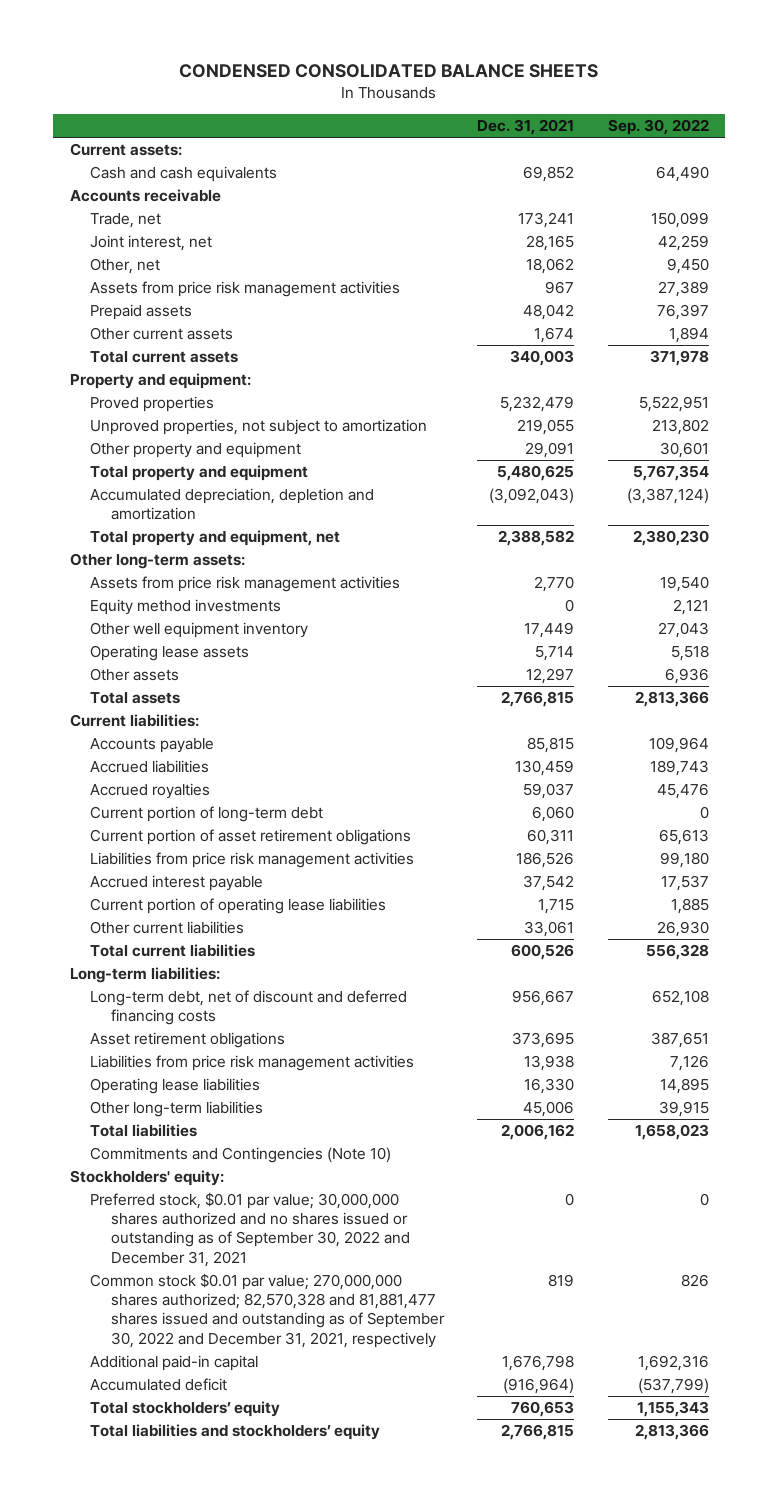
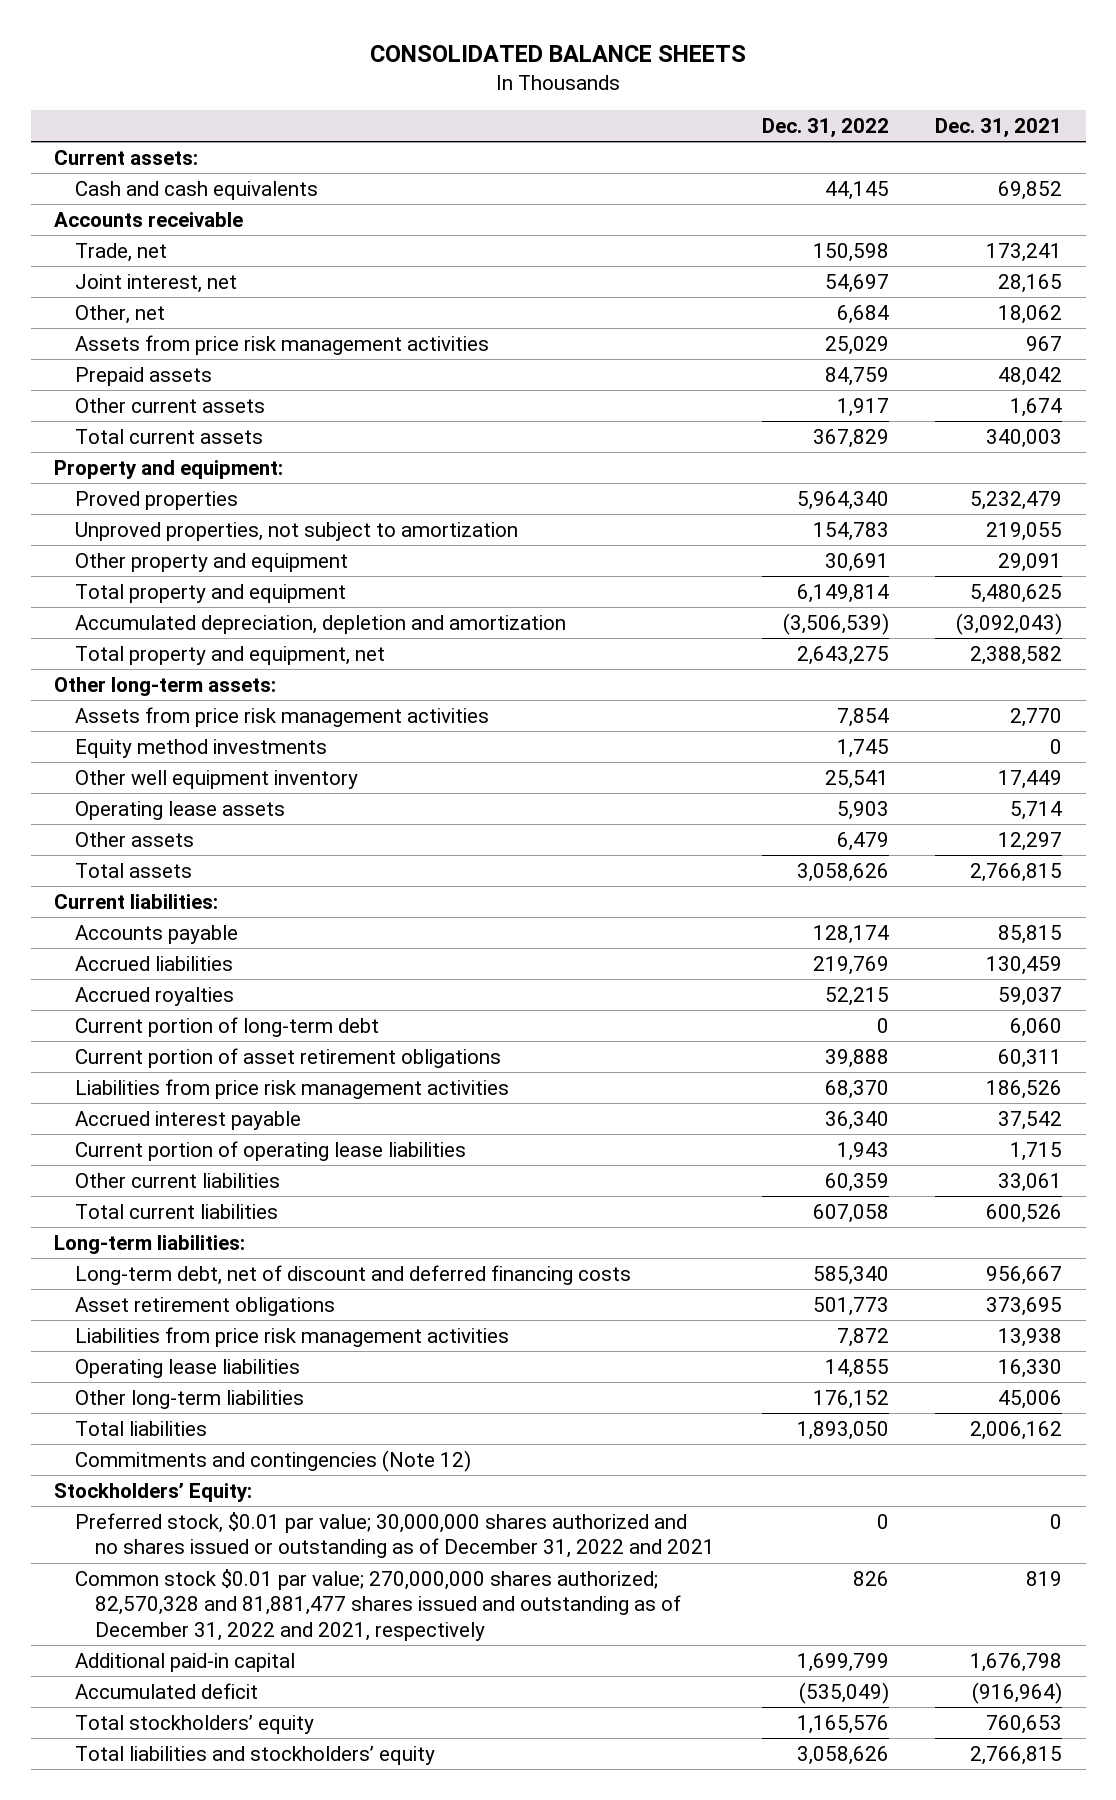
[179,64,599,79] CONDENSED CONSOLIDATED BALANCE SHEETS -> [370,45,747,63] CONSOLIDATED BALANCE SHEETS
[607,119,709,136] Sep. 30, 2022 -> none
none -> [761,118,889,139] Dec. 31, 2022
[90,1147,392,1164] Commitments and Contingencies (Note 10) -> [74,1449,471,1472] Commitments and contingencies (Note 12)
[69,1170,224,1187] Stockholders' equity: -> [53,1482,252,1502] Stockholdersʼ Equity:
[90,1192,410,1267] Preferred stock, $0.01 par value; 30,000,000 shares authorized and no shares issued or outstanding as of September 30, 2022 and December 31, 2021 -> [74,1511,716,1559] Preferred stock, $0.01 par value; 30,000,000 shares authorized and no shares issued or outstanding as of December 31, 2022 and 2021
[90,1273,445,1348] Common stock $0.01 par value; 270,000,000 shares authorized; 82,570,328 and 81,881,477 shares issued and outstanding as of September 30, 2022 and December 31, 2021, respectively -> [74,1568,682,1642] Common stock $0.01 par value; 270,000,000 shares authorized; 82,570,328 and 81,881,477 shares issued and outstanding as of December 31, 2022 and 2021, respectively

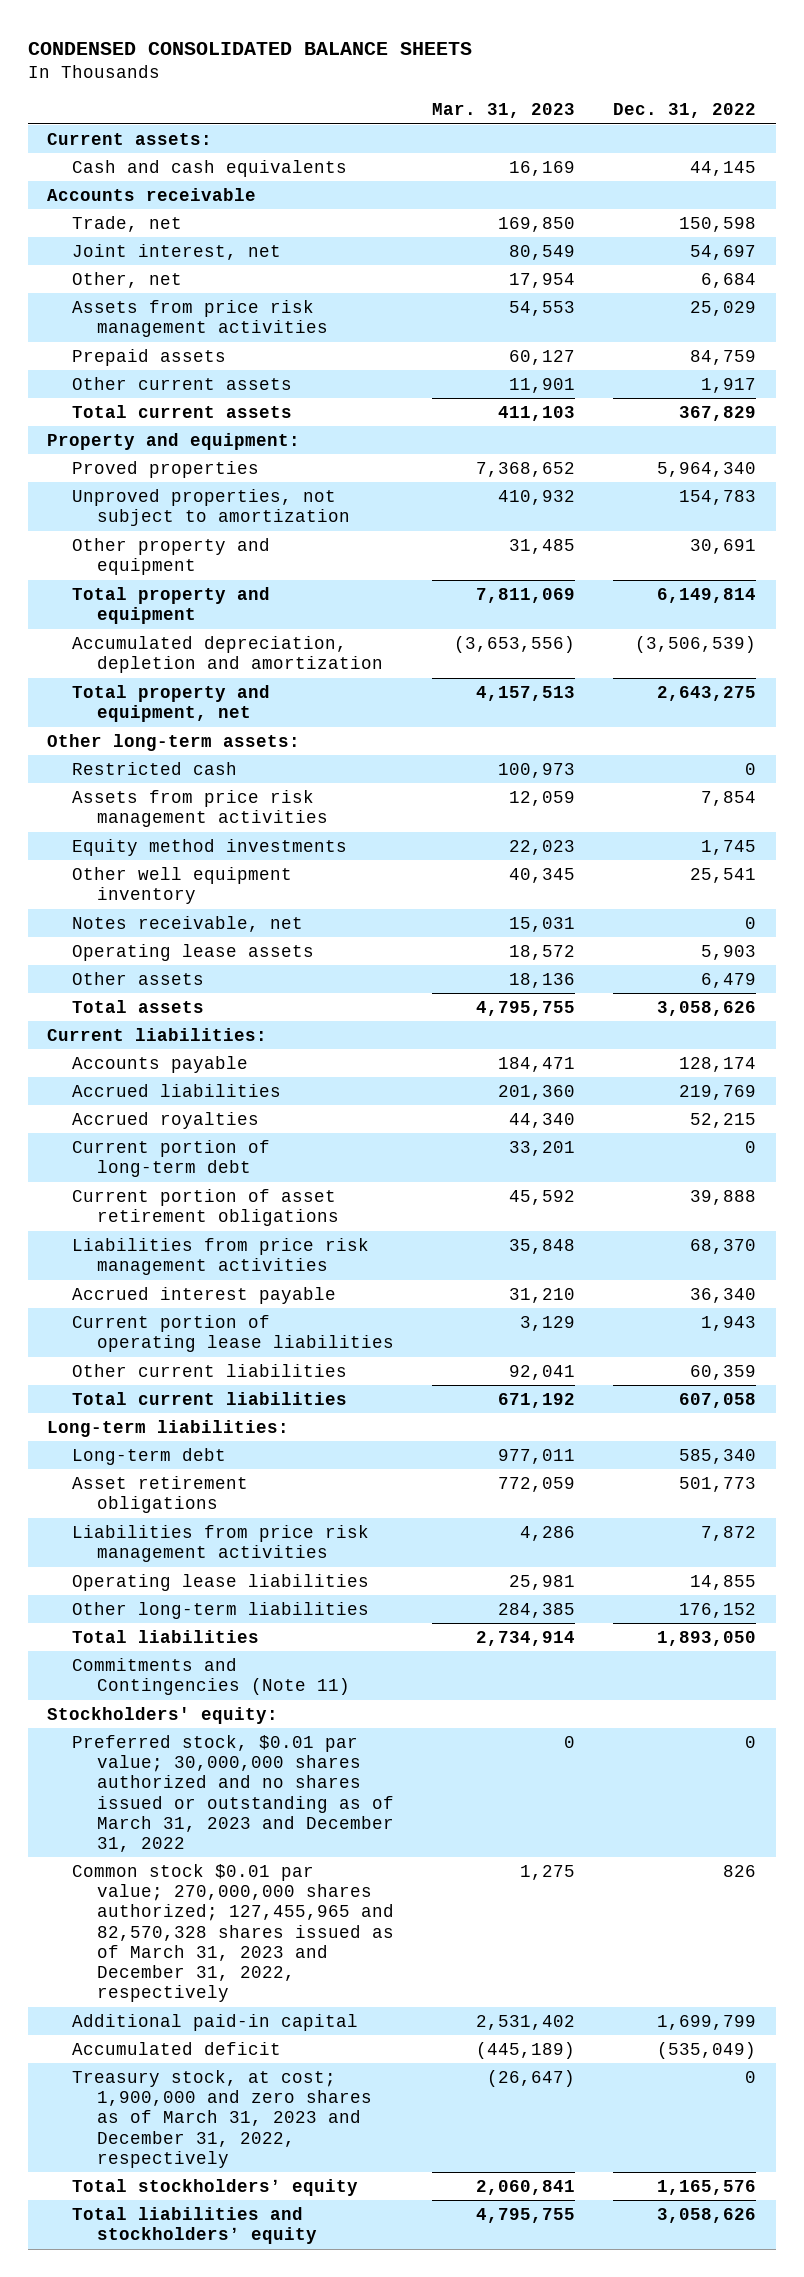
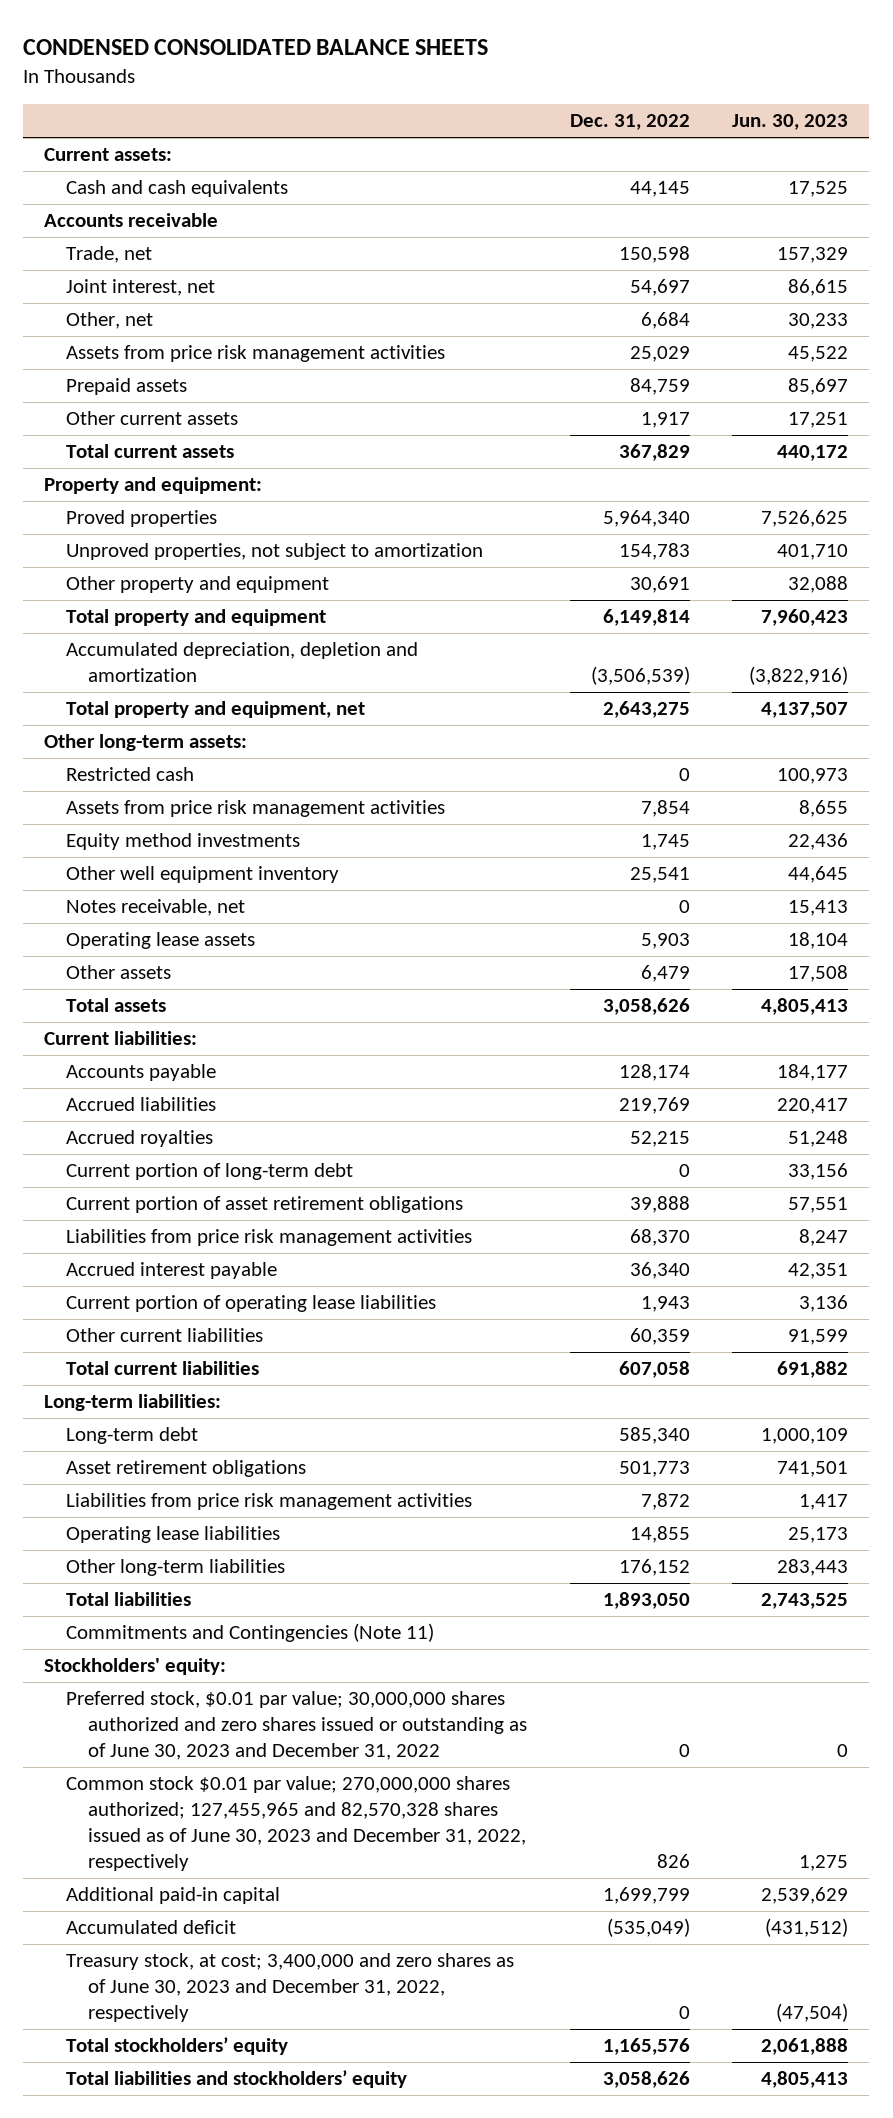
[432,103,576,119] Mar. 31, 2023 -> none
none -> [732,114,849,131] Jun. 30, 2023
[71,1734,394,1852] Preferred stock, $0.01 par value; 30,000,000 shares authorized and no shares issued or outstanding as of March 31, 2023 and December 31, 2022 -> [66,1691,528,1760] Preferred stock, $0.01 par value; 30,000,000 shares authorized and zero shares issued or outstanding as of June 30, 2023 and December 31, 2022
[71,1863,394,2003] Common stock $0.01 par value; 270,000,000 shares authorized; 127,455,965 and 82,570,328 shares issued as of March 31, 2023 and December 31, 2022, respectively -> [66,1776,527,1871] Common stock $0.01 par value; 270,000,000 shares authorized; 127,455,965 and 82,570,328 shares issued as of June 30, 2023 and December 31, 2022, respectively
[71,2069,372,2168] Treasury stock, at cost; 1,900,000 and zero shares as of March 31, 2023 and December 31, 2022, respectively -> [66,1953,515,2022] Treasury stock, at cost; 3,400,000 and zero shares as of June 30, 2023 and December 31, 2022, respectively

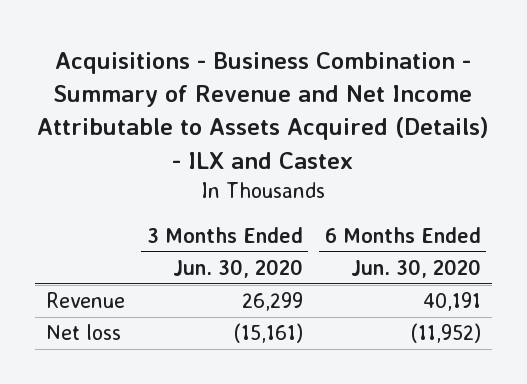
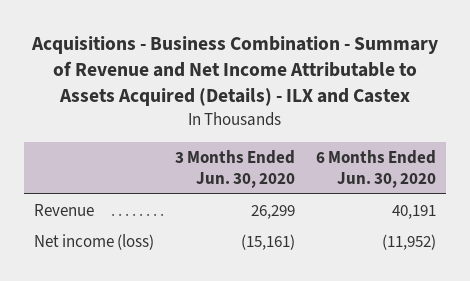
[46,324,122,341] Net loss -> [34,233,155,250] Net income (loss)

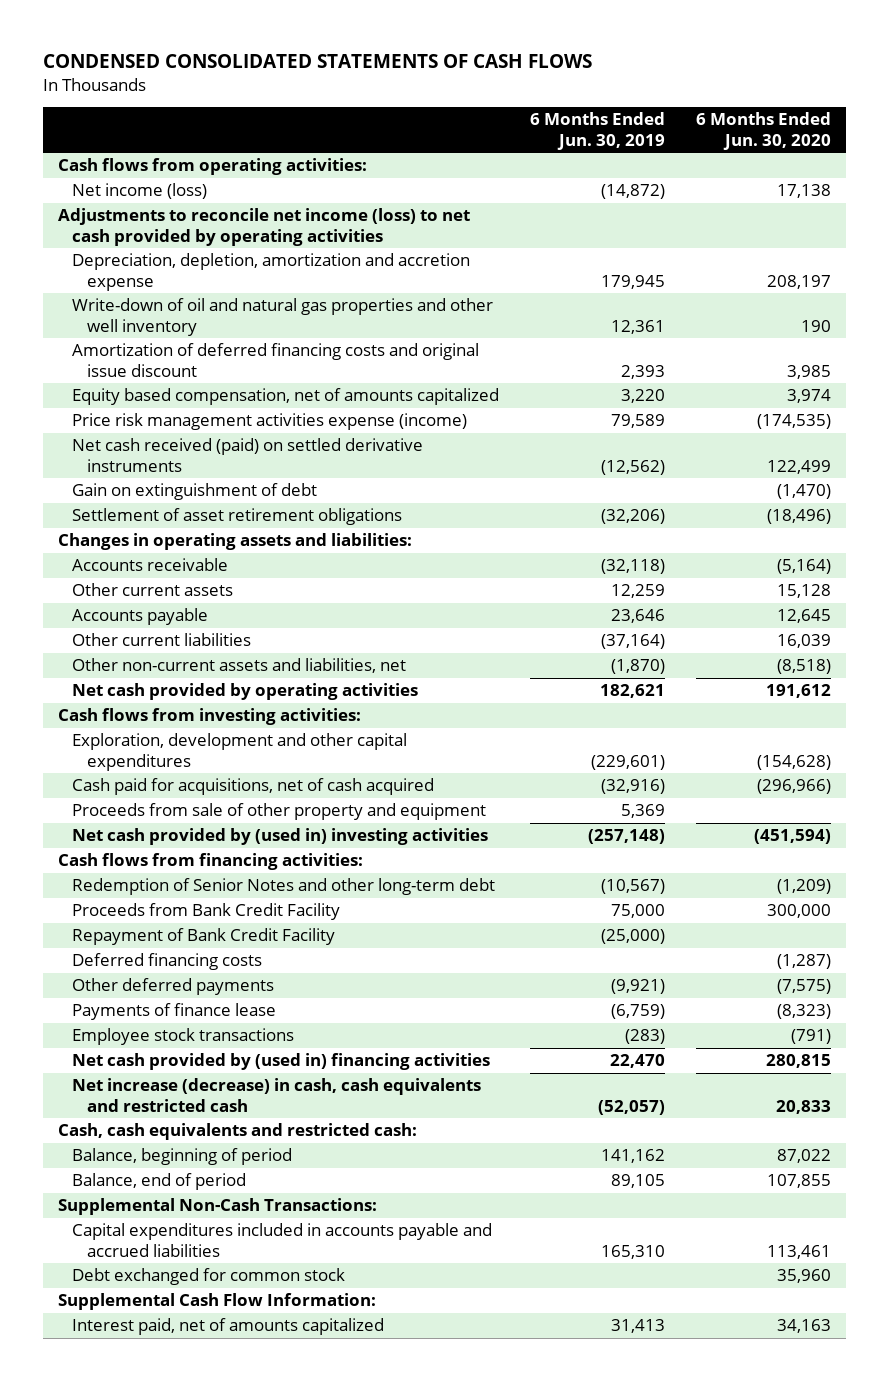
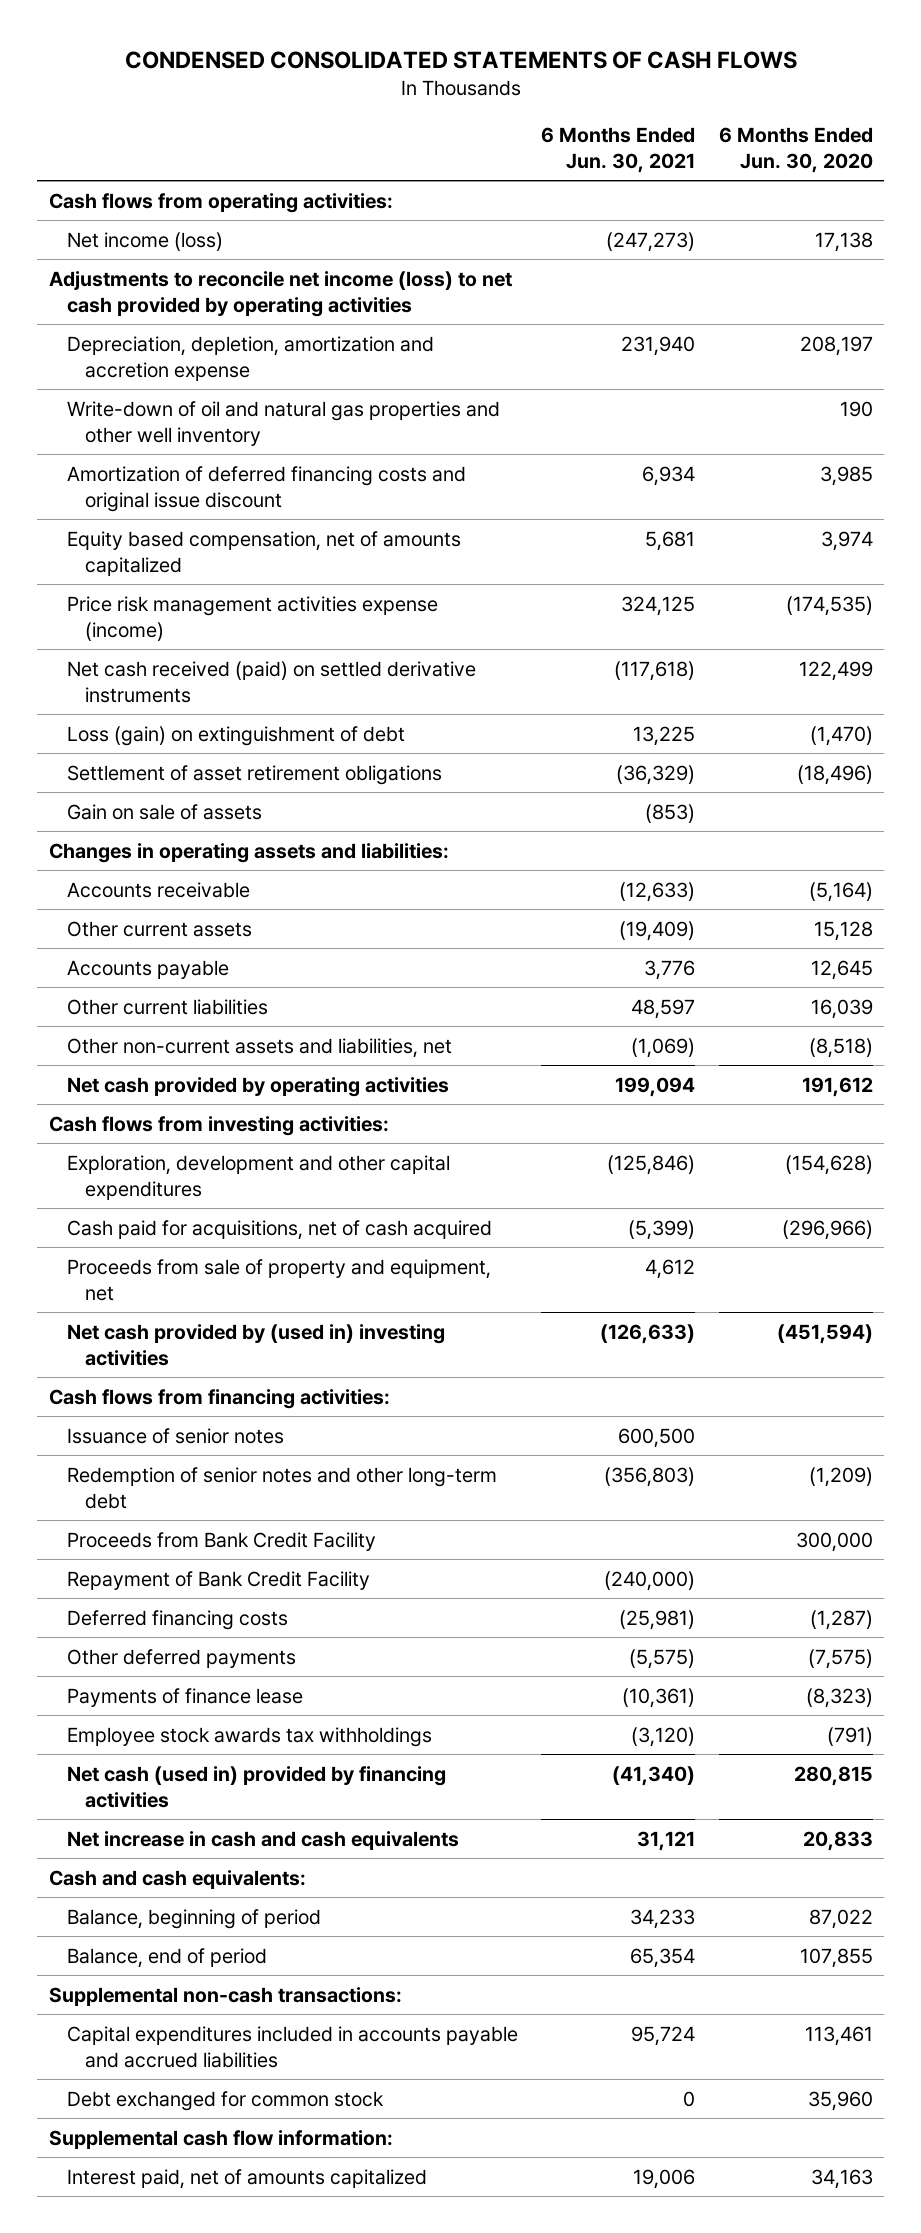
[530,112,666,150] 6 Months Ended Jun. 30, 2019 -> none
none -> [541,126,696,173] 6 Months Ended Jun. 30, 2021
[72,483,318,501] Gain on extinguishment of debt -> [66,725,405,746] Loss (gain) on extinguishment of debt
none -> [66,803,262,820] Gain on sale of assets
[72,803,487,821] Proceeds from sale of other property and equipment -> [66,1258,491,1301] Proceeds from sale of property and equipment, net
none -> [66,1427,284,1444] Issuance of senior notes
[72,878,496,896] Redemption of Senior Notes and other long-term debt -> [66,1466,497,1509] Redemption of senior notes and other long-term debt
[72,1028,295,1046] Employee stock transactions -> [66,1726,432,1747] Employee stock awards tax withholdings
[72,1053,491,1071] Net cash provided by (used in) financing activities -> [66,1765,446,1808] Net cash (used in) provided by financing activities
[72,1078,482,1112] Net increase (decrease) in cash, cash equivalents and restricted cash -> [66,1830,459,1850] Net increase in cash and cash equivalents
[57,1123,417,1141] Cash, cash equivalents and restricted cash: -> [48,1869,306,1889] Cash and cash equivalents:
[57,1198,377,1216] Supplemental Non-Cash Transactions: -> [48,1986,402,2006] Supplemental non-cash transactions:
[57,1293,376,1311] Supplemental Cash Flow Information: -> [48,2129,393,2149] Supplemental cash flow information:

